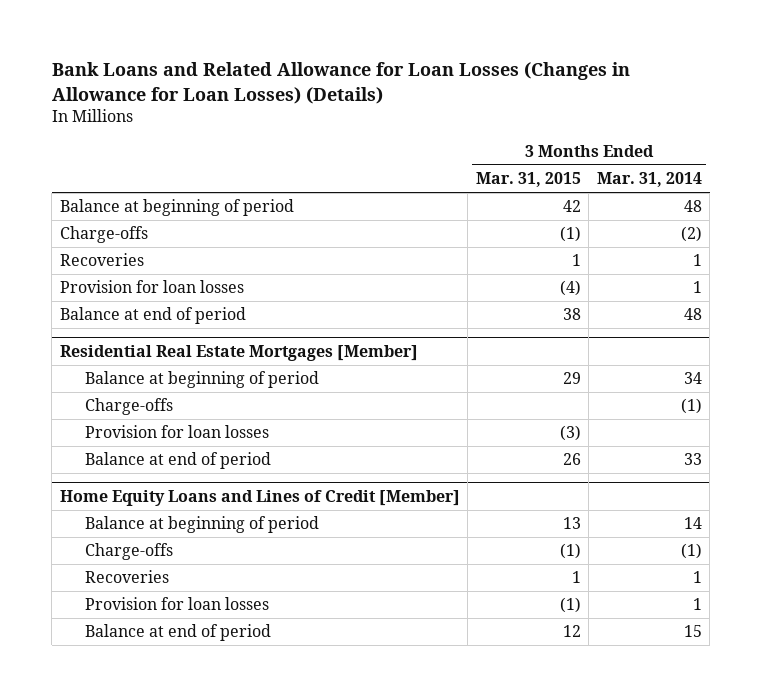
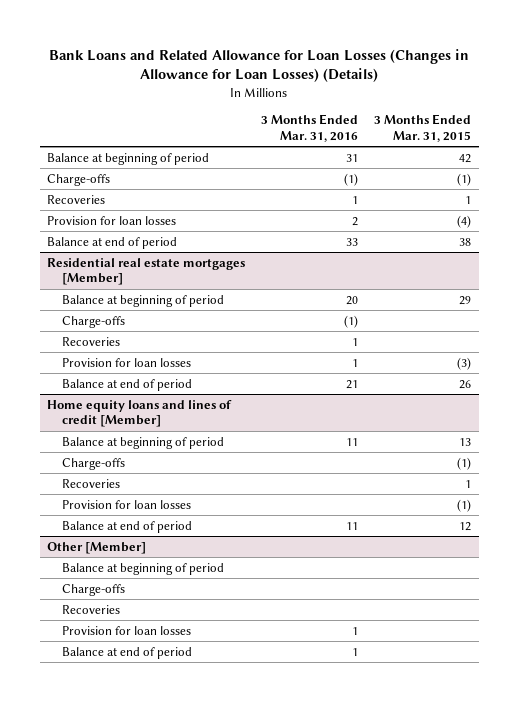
[596,172,702,188] Mar. 31, 2014 -> none
none -> [261,114,359,142] 3 Months Ended Mar. 31, 2016
[59,345,418,362] Residential Real Estate Mortgages [Member] -> [47,257,246,286] Residential real estate mortgages [Member]
none -> [62,336,121,346] Recoveries
[59,490,460,507] Home Equity Loans and Lines of Credit [Member] -> [47,399,233,428] Home equity loans and lines of credit [Member]
none -> [47,541,147,554] Other [Member]
none -> [62,562,225,575] Balance at beginning of period
none -> [62,583,126,596] Charge-offs
none -> [62,604,121,614] Recoveries
none -> [62,625,192,635] Provision for loan losses
none -> [62,646,193,659] Balance at end of period

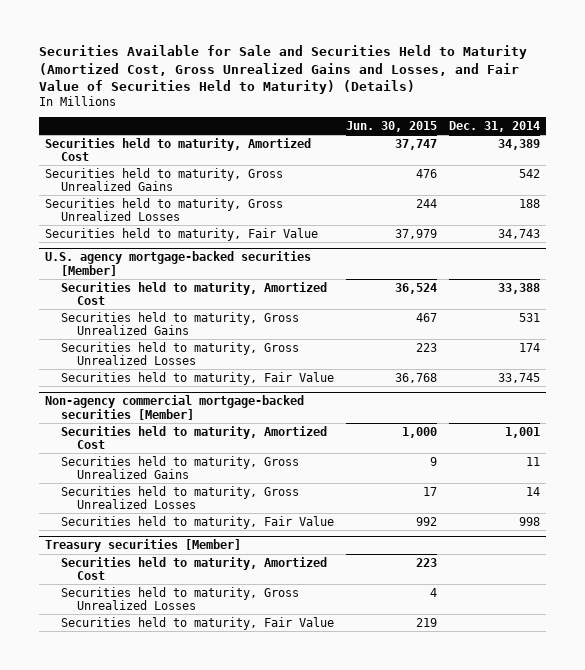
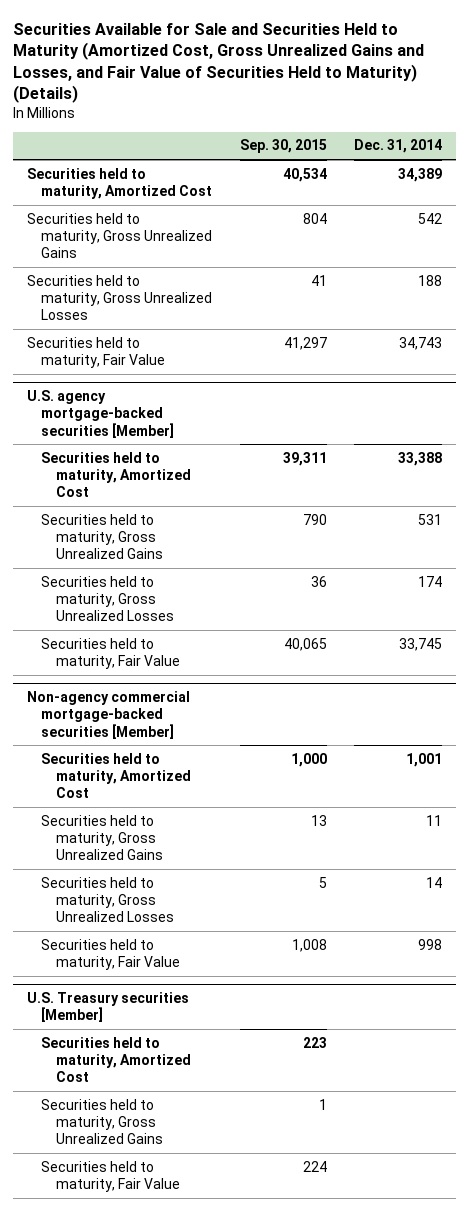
[345,120,437,132] Jun. 30, 2015 -> none
none -> [239,139,327,154] Sep. 30, 2015
[44,539,241,553] Treasury securities [Member] -> [26,992,189,1023] U.S. Treasury securities [Member]
[60,586,299,611] Securities held to maturity, Gross Unrealized Losses -> [41,1098,164,1144] Securities held to maturity, Gross Unrealized Gains

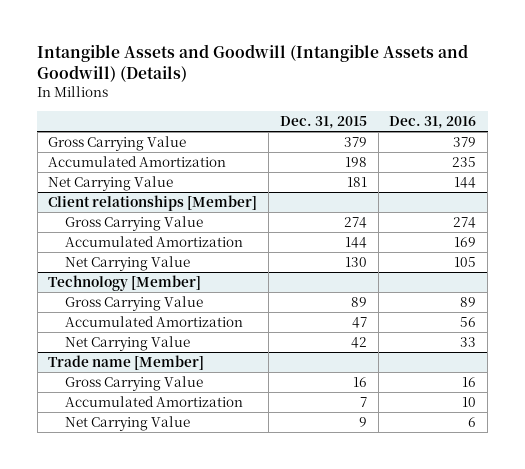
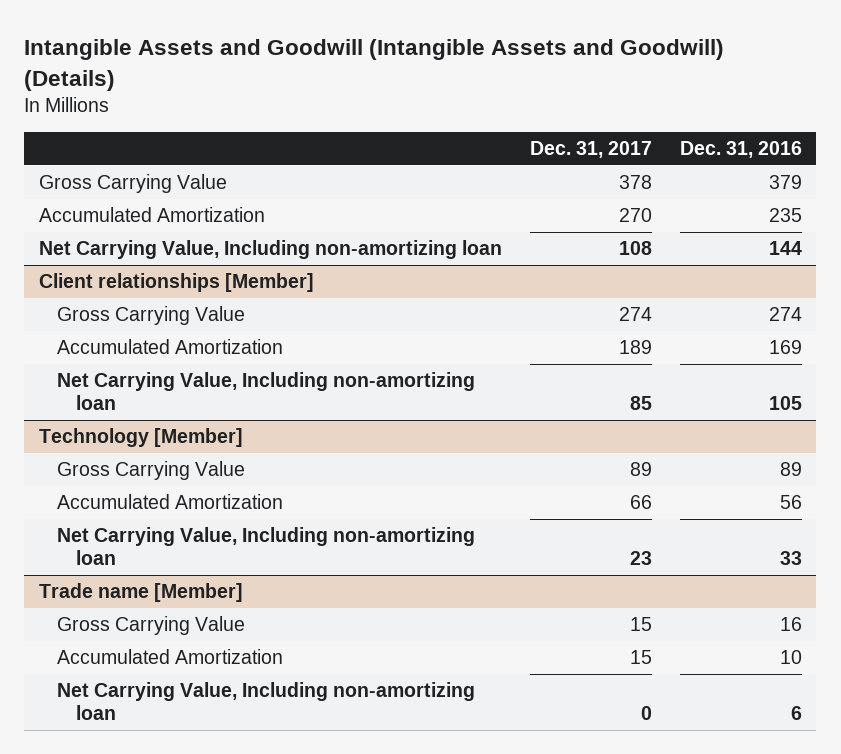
[279,115,367,129] Dec. 31, 2015 -> none
none -> [529,141,652,159] Dec. 31, 2017
[48,176,174,192] Net Carrying Value -> [38,240,502,260] Net Carrying Value, Including non-amortizing loan
[64,256,190,272] Net Carrying Value -> none
none -> [57,372,476,411] Net Carrying Value, Including non-amortizing loan
[64,336,190,352] Net Carrying Value -> none
none -> [57,527,476,566] Net Carrying Value, Including non-amortizing loan
[64,416,190,432] Net Carrying Value -> none
none -> [57,682,476,721] Net Carrying Value, Including non-amortizing loan

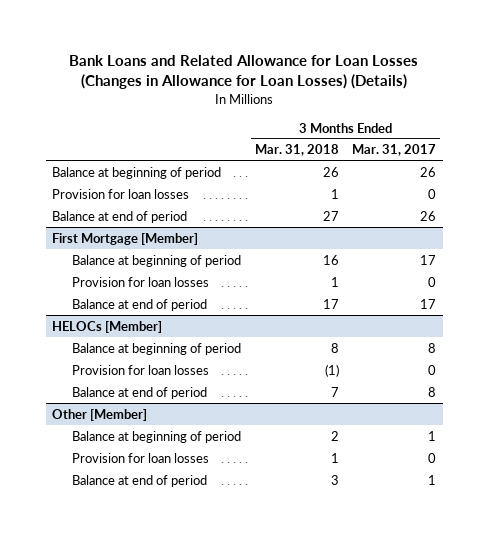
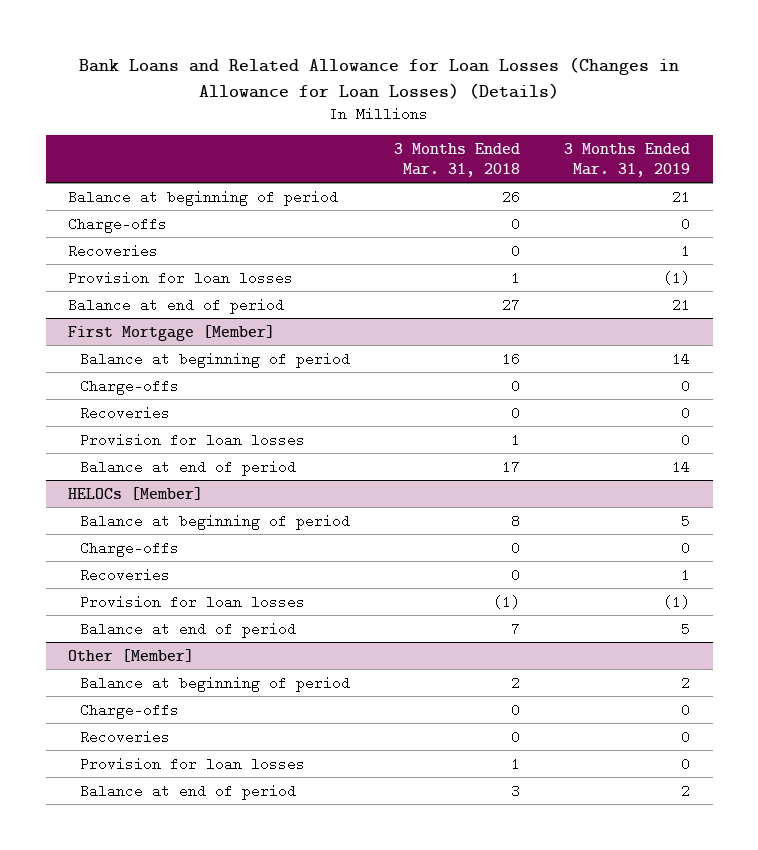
[352,144,437,157] Mar. 31, 2017 -> none
none -> [564,143,691,177] 3 Months Ended Mar. 31, 2019
none -> [67,216,167,233] Charge-offs
none -> [67,243,158,258] Recoveries
none -> [79,378,179,395] Charge-offs
none -> [79,405,170,420] Recoveries
none -> [79,540,179,557] Charge-offs
none -> [79,567,170,582] Recoveries
none -> [79,702,179,719] Charge-offs
none -> [79,729,170,744] Recoveries

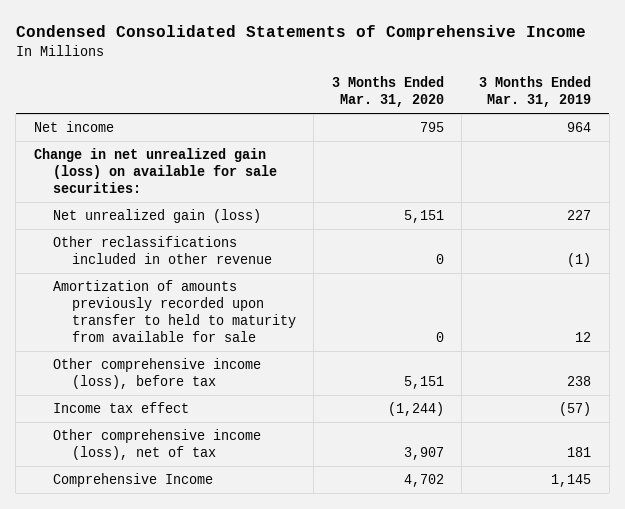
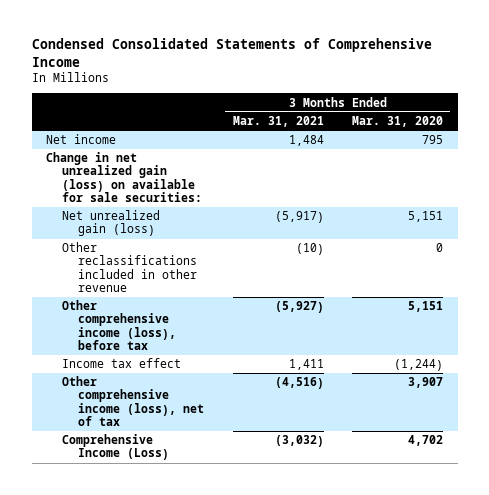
[479,76,592,108] 3 Months Ended Mar. 31, 2019 -> none
none -> [232,116,324,128] Mar. 31, 2021
[52,279,297,342] Amortization of amounts previously recorded upon transfer to held to maturity from available for sale -> none
[52,472,213,487] Comprehensive Income -> [62,434,169,461] Comprehensive Income (Loss)

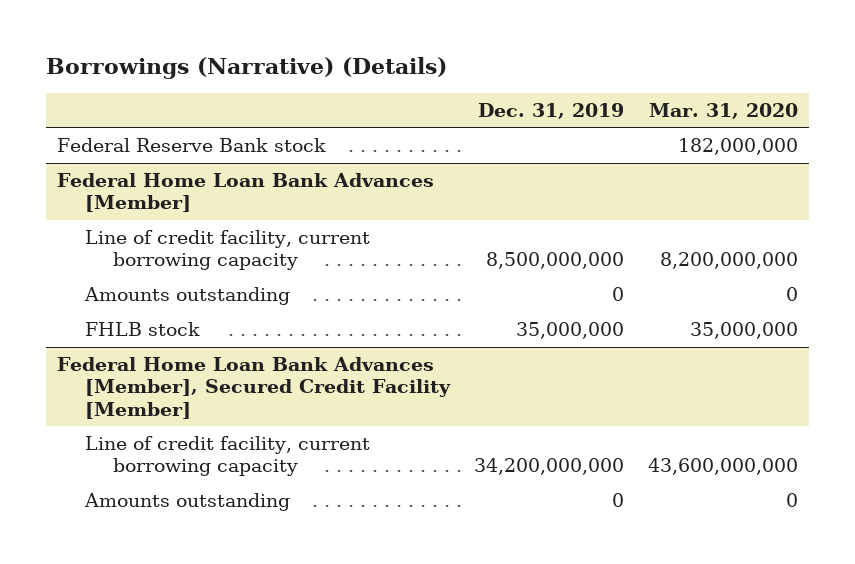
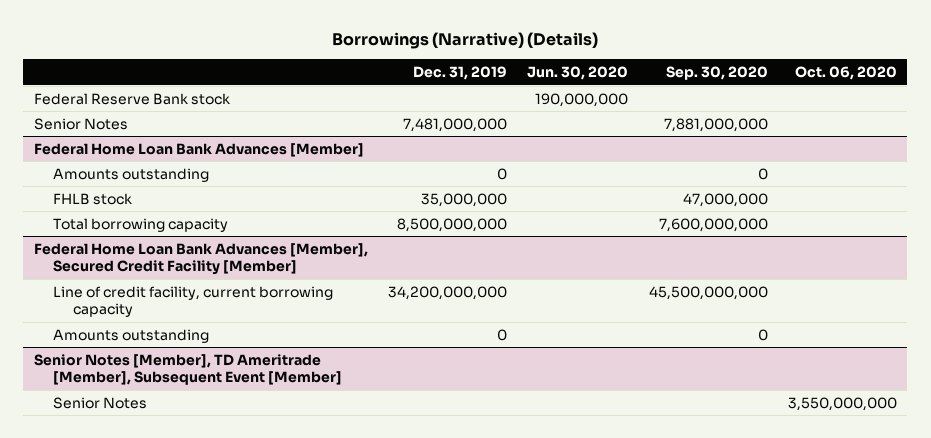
[648,102,798,119] Mar. 31, 2020 -> none
none -> [527,65,629,80] Jun. 30, 2020
none -> [665,65,768,80] Sep. 30, 2020
none -> [795,65,898,80] Oct. 06, 2020
none -> [33,117,128,130] Senior Notes
[85,230,371,271] Line of credit facility, current borrowing capacity -> none
none -> [53,217,229,232] Total borrowing capacity
none -> [33,353,343,386] Senior Notes [Member], TD Ameritrade [Member], Subsequent Event [Member]
none -> [53,396,148,409] Senior Notes

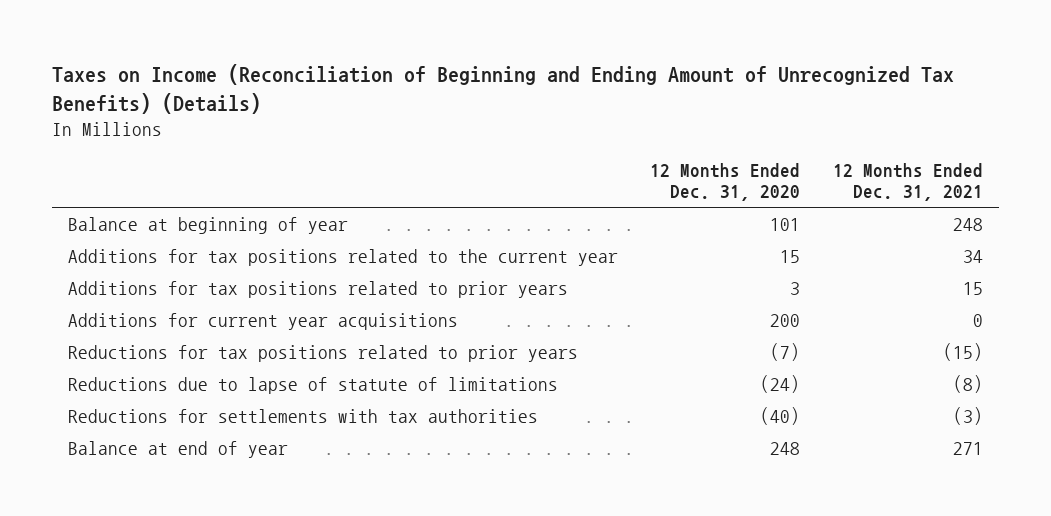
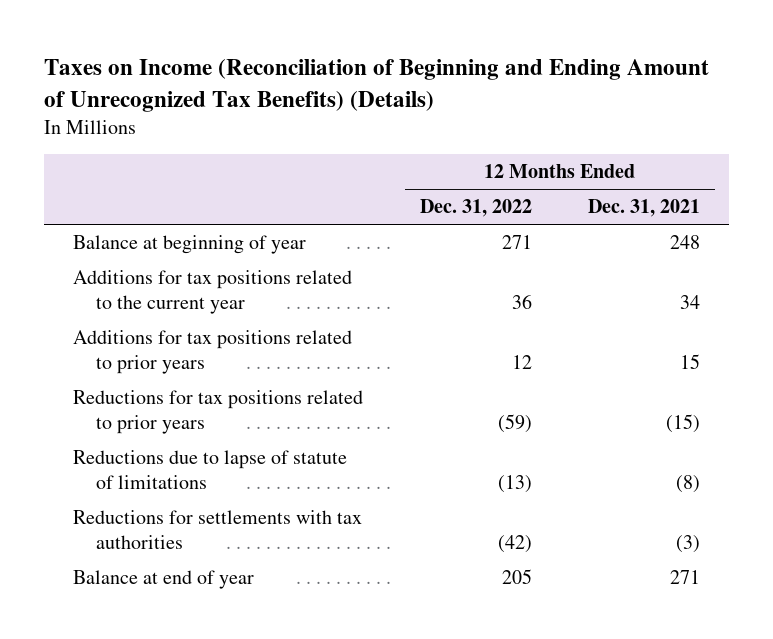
[650,162,801,202] 12 Months Ended Dec. 31, 2020 -> none
none -> [419,199,532,218] Dec. 31, 2022
[67,312,458,330] Additions for current year acquisitions -> none

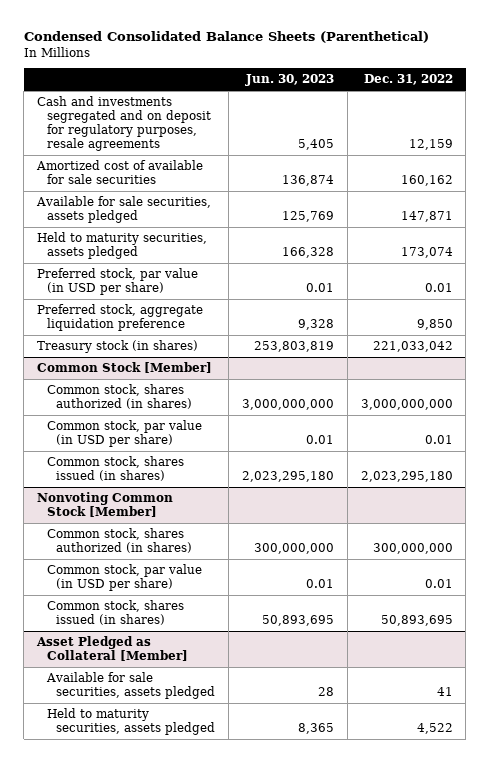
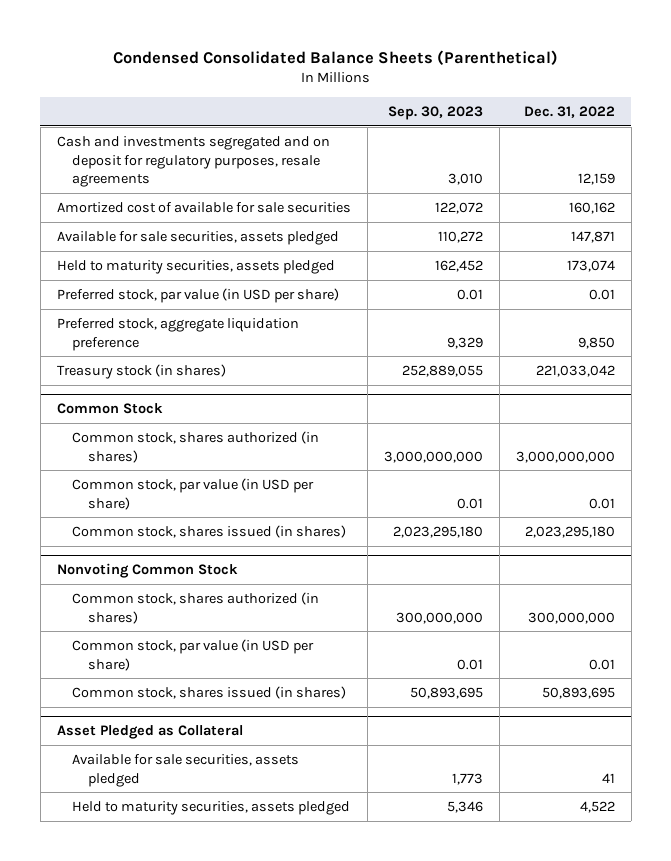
[245,74,335,87] Jun. 30, 2023 -> none
none -> [387,105,483,120] Sep. 30, 2023
[37,362,213,374] Common Stock [Member] -> [56,403,163,415] Common Stock
[37,492,174,518] Nonvoting Common Stock [Member] -> [56,563,238,579] Nonvoting Common Stock
[36,636,188,662] Asset Pledged as Collateral [Member] -> [56,725,243,740] Asset Pledged as Collateral

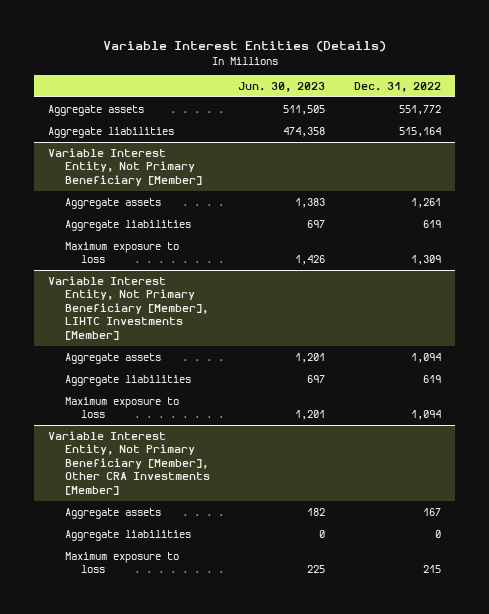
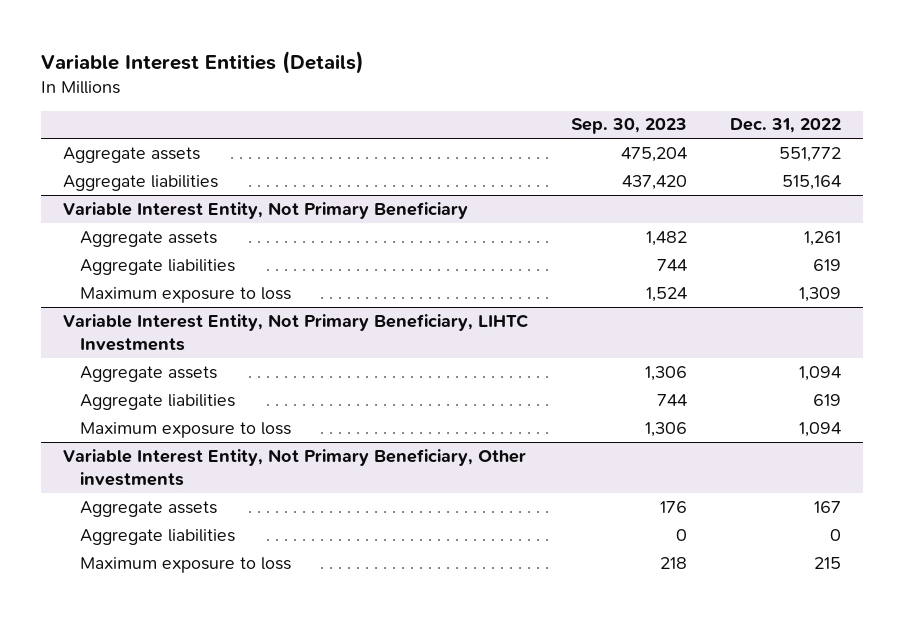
[238,82,326,93] Jun. 30, 2023 -> none
none -> [571,118,688,135] Sep. 30, 2023
[48,147,202,186] Variable Interest Entity, Not Primary Beneficiary [Member] -> [62,201,468,219] Variable Interest Entity, Not Primary Beneficiary
[48,275,208,340] Variable Interest Entity, Not Primary Beneficiary [Member], LIHTC Investments [Member] -> [62,313,529,351] Variable Interest Entity, Not Primary Beneficiary, LIHTC Investments
[48,430,210,495] Variable Interest Entity, Not Primary Beneficiary [Member], Other CRA Investments [Member] -> [62,448,526,486] Variable Interest Entity, Not Primary Beneficiary, Other investments

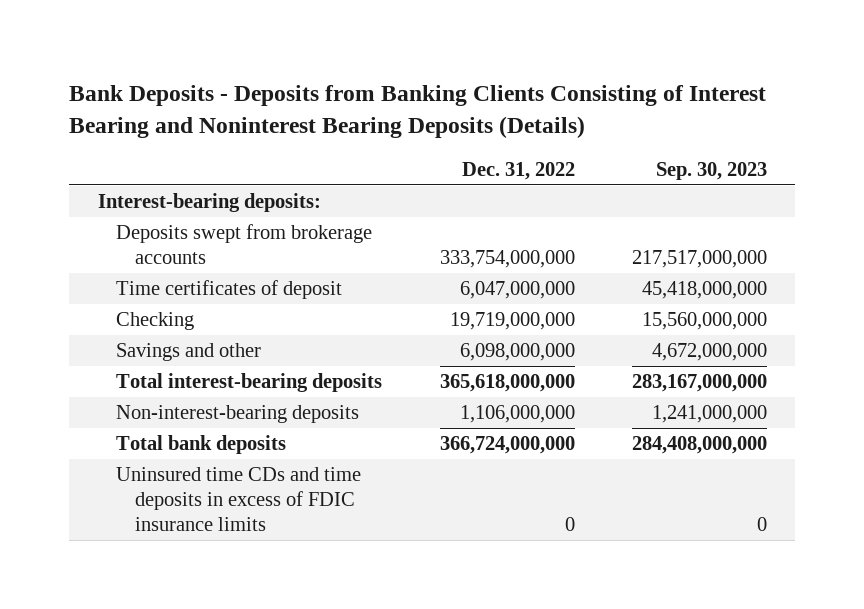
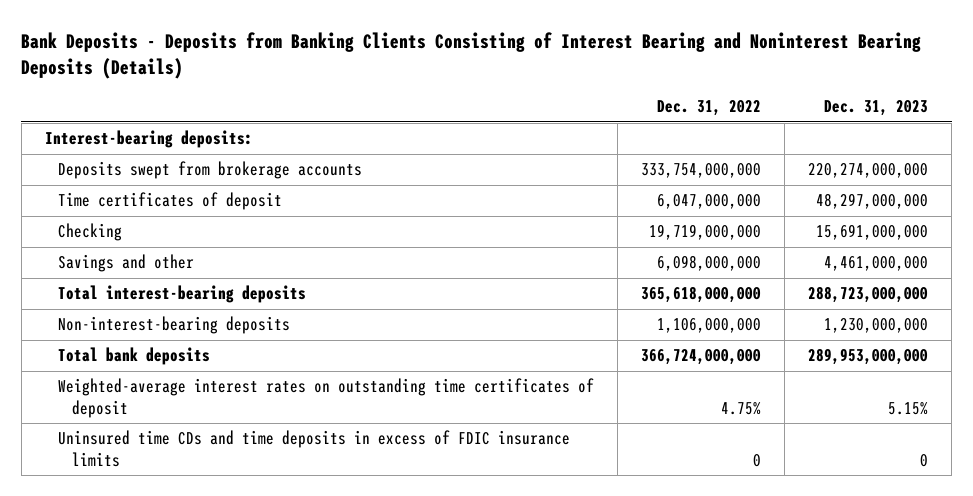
[655,162,767,181] Sep. 30, 2023 -> none
none -> [824,100,929,117] Dec. 31, 2023
none -> [58,378,595,418] Weighted-average interest rates on outstanding time certificates of deposit

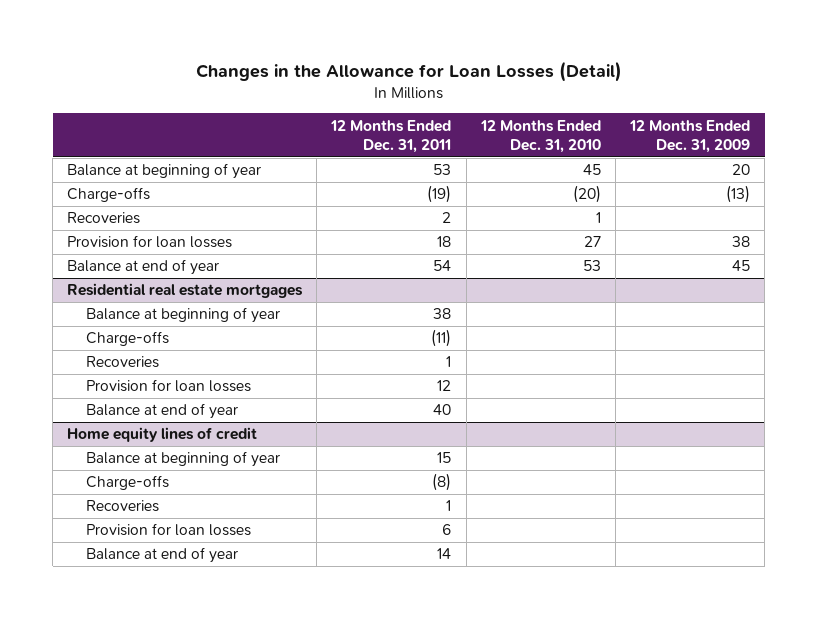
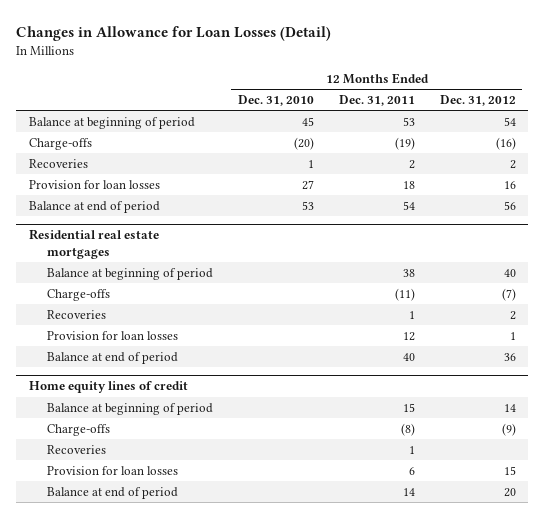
[195,60,622,82] Changes in the Allowance for Loan Losses (Detail) -> [16,25,332,41] Changes in Allowance for Loan Losses (Detail)
[628,119,750,153] 12 Months Ended Dec. 31, 2009 -> none
none -> [439,95,516,107] Dec. 31, 2012
[67,163,262,180] Balance at beginning of year -> [28,116,195,129] Balance at beginning of period
[67,259,220,276] Balance at end of year -> [28,200,160,213] Balance at end of period
[86,307,281,324] Balance at beginning of year -> [46,267,213,280] Balance at beginning of period
[86,403,239,420] Balance at end of year -> [46,351,178,364] Balance at end of period
[86,451,281,468] Balance at beginning of year -> [46,402,213,415] Balance at beginning of period
[86,547,239,564] Balance at end of year -> [46,486,178,499] Balance at end of period

